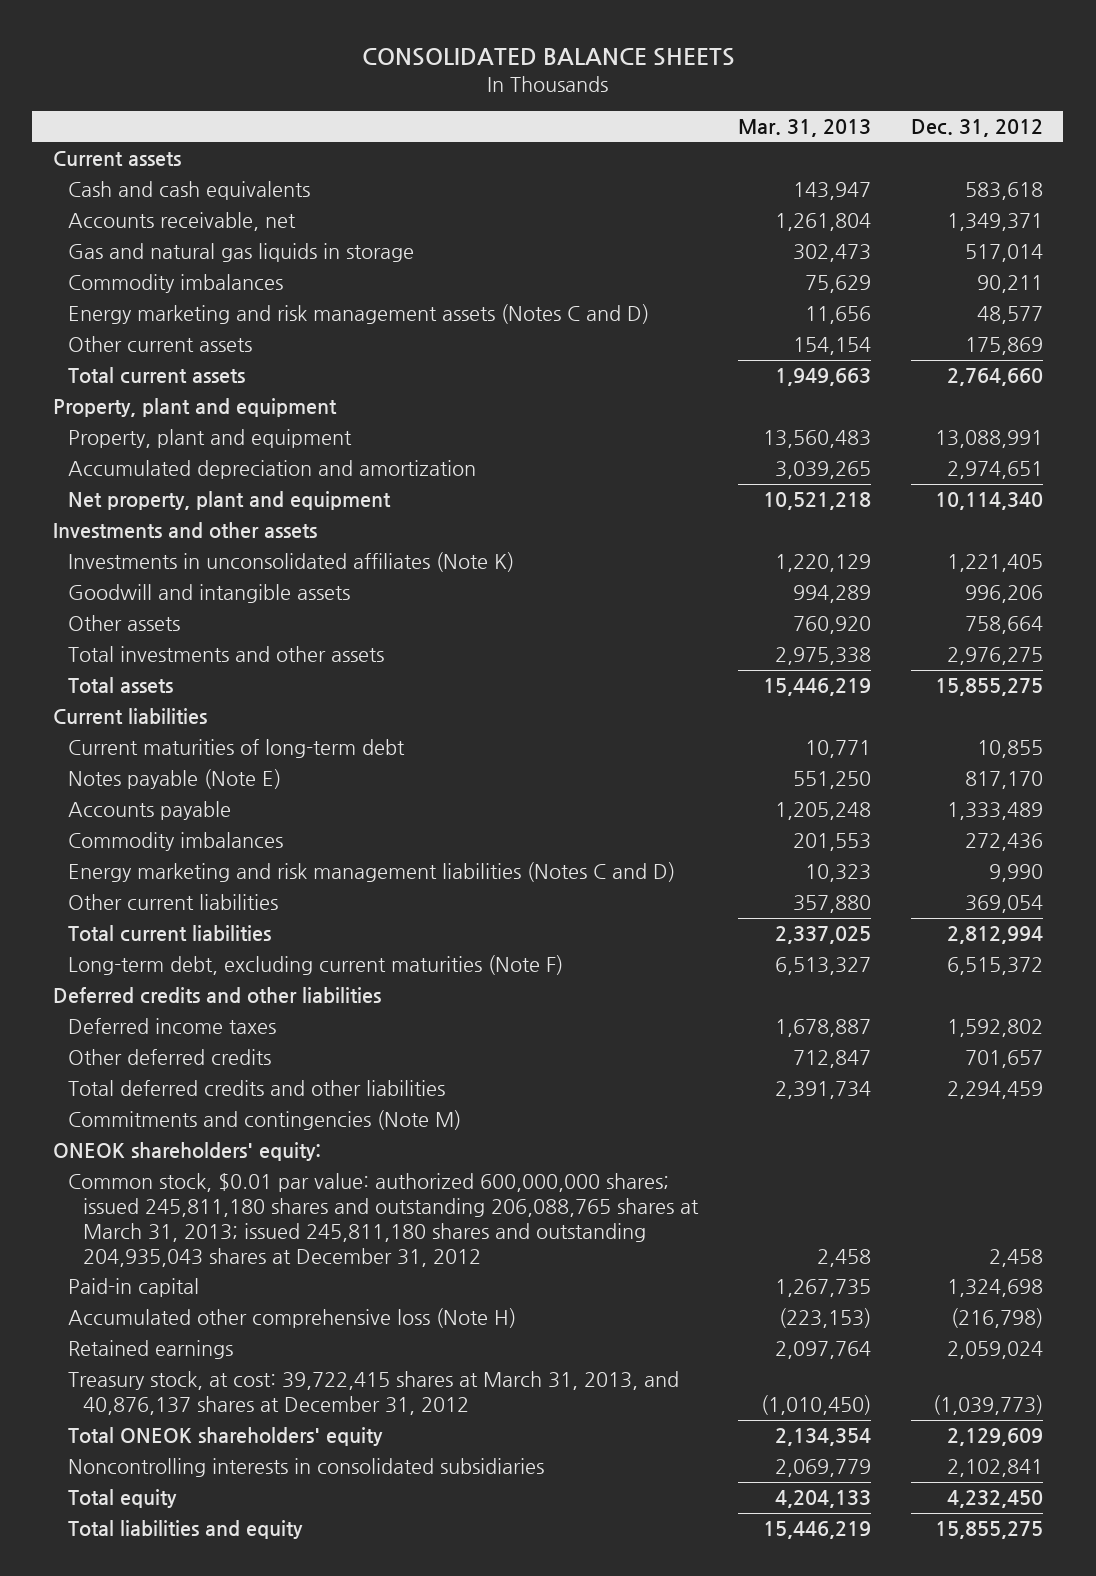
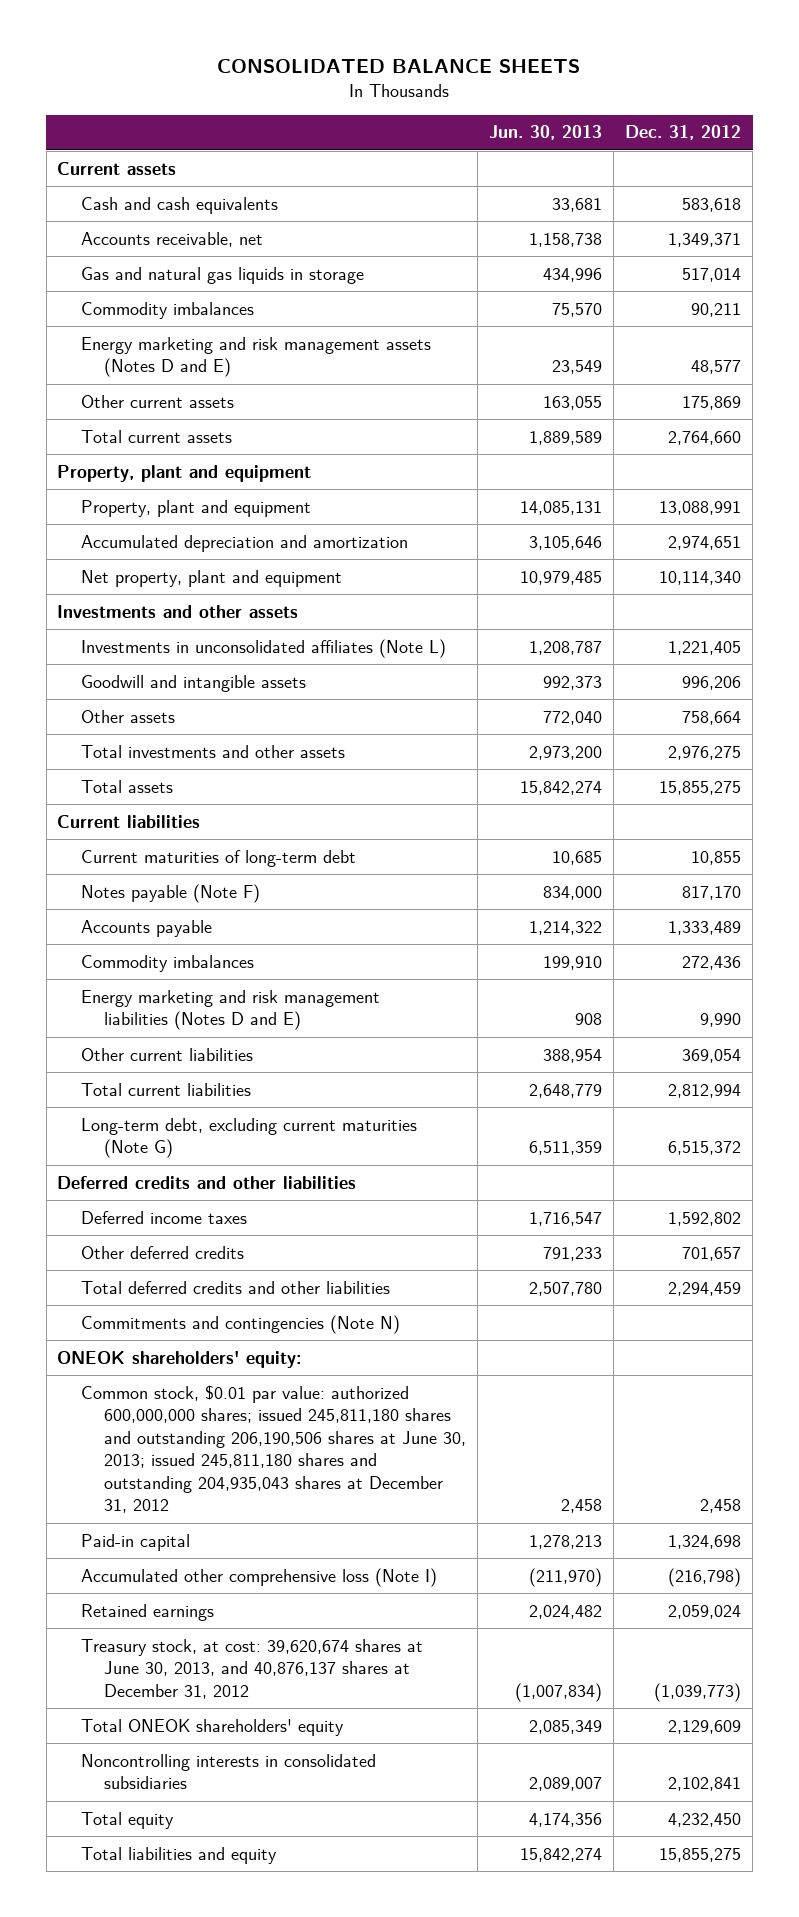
[737,119,871,138] Mar. 31, 2013 -> none
none -> [489,125,603,141] Jun. 30, 2013
[67,304,649,325] Energy marketing and risk management assets (Notes C and D) -> [80,336,431,378] Energy marketing and risk management assets (Notes D and E)
[67,552,514,573] Investments in unconsolidated affiliates (Note K) -> [80,638,446,658] Investments in unconsolidated affiliates (Note L)
[67,769,281,790] Notes payable (Note E) -> [80,883,260,903] Notes payable (Note F)
[67,862,675,883] Energy marketing and risk management liabilities (Notes C and D) -> [80,989,380,1031] Energy marketing and risk management liabilities (Notes D and E)
[67,955,563,976] Long-term debt, excluding current maturities (Note F) -> [80,1117,417,1159] Long-term debt, excluding current maturities (Note G)
[67,1110,461,1131] Commitments and contingencies (Note M) -> [80,1314,400,1334] Commitments and contingencies (Note N)
[67,1173,699,1267] Common stock, $0.01 par value: authorized 600,000,000 shares; issued 245,811,180 shares and outstanding 206,088,765 shares at March 31, 2013; issued 245,811,180 shares and outstanding 204,935,043 shares at December 31, 2012 -> [80,1384,467,1514] Common stock, $0.01 par value: authorized 600,000,000 shares; issued 245,811,180 shares and outstanding 206,190,506 shares at June 30, 2013; issued 245,811,180 shares and outstanding 204,935,043 shares at December 31, 2012
[67,1308,516,1329] Accumulated other comprehensive loss (Note H) -> [80,1567,437,1587] Accumulated other comprehensive loss (Note I)
[67,1371,679,1416] Treasury stock, at cost: 39,722,415 shares at March 31, 2013, and 40,876,137 shares at December 31, 2012 -> [80,1638,423,1699] Treasury stock, at cost: 39,620,674 shares at June 30, 2013, and 40,876,137 shares at December 31, 2012

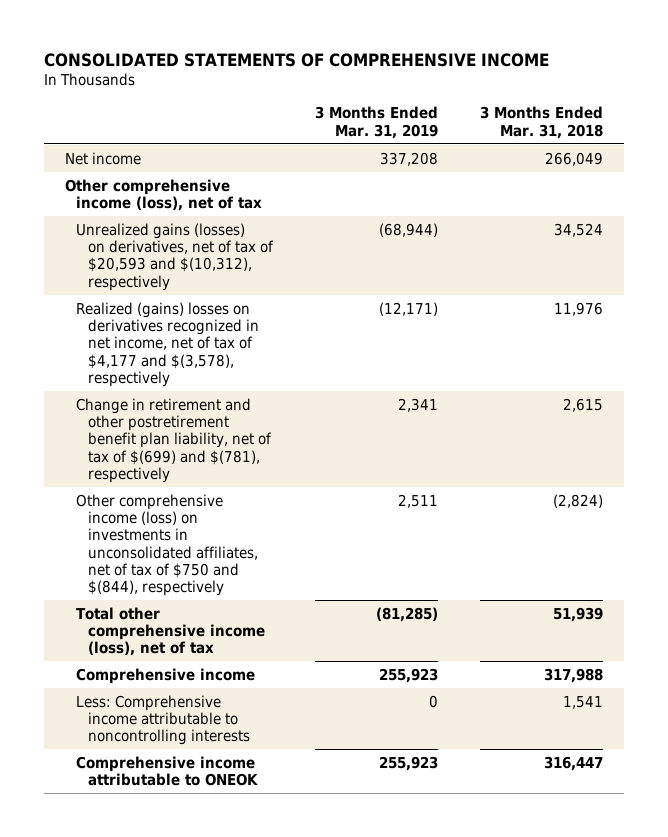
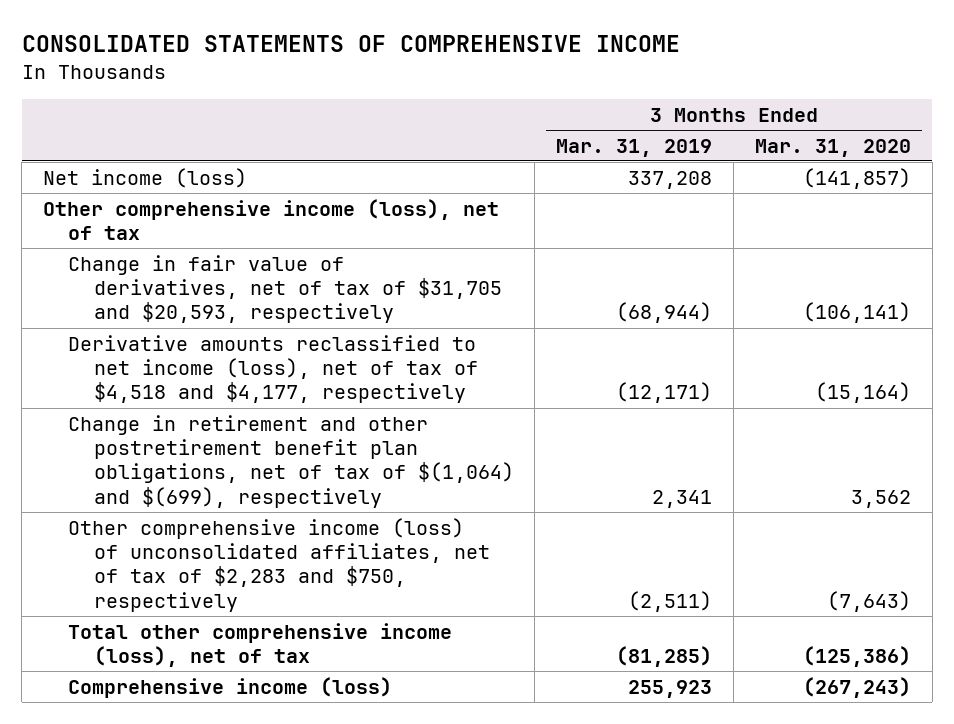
[480,106,604,139] 3 Months Ended Mar. 31, 2018 -> none
none -> [754,138,911,157] Mar. 31, 2020
[64,151,141,165] Net income -> [42,167,247,188] Net income (loss)
[76,222,274,291] Unrealized gains (losses) on derivatives, net of tax of $20,593 and $(10,312), respectively -> [68,254,502,324] Change in fair value of derivatives, net of tax of $31,705 and $20,593, respectively
[76,301,259,388] Realized (gains) losses on derivatives recognized in net income, net of tax of $4,177 and $(3,578), respectively -> [68,334,478,404] Derivative amounts reclassified to net income (loss), net of tax of $4,518 and $4,177, respectively
[76,397,272,484] Change in retirement and other postretirement benefit plan liability, net of tax of $(699) and $(781), respectively -> [68,414,514,508] Change in retirement and other postretirement benefit plan obligations, net of tax of $(1,064) and $(699), respectively
[76,493,258,597] Other comprehensive income (loss) on investments in unconsolidated affiliates, net of tax of $750 and $(844), respectively -> [68,517,490,612] Other comprehensive income (loss) of unconsolidated affiliates, net of tax of $2,283 and $750, respectively
[398,493,439,508] 2,511 -> [628,590,713,612] (2,511)
[76,667,256,684] Comprehensive income -> none
[76,694,250,746] Less: Comprehensive income attributable to noncontrolling interests -> none
[76,755,258,786] Comprehensive income attributable to ONEOK -> [68,676,393,698] Comprehensive income (loss)

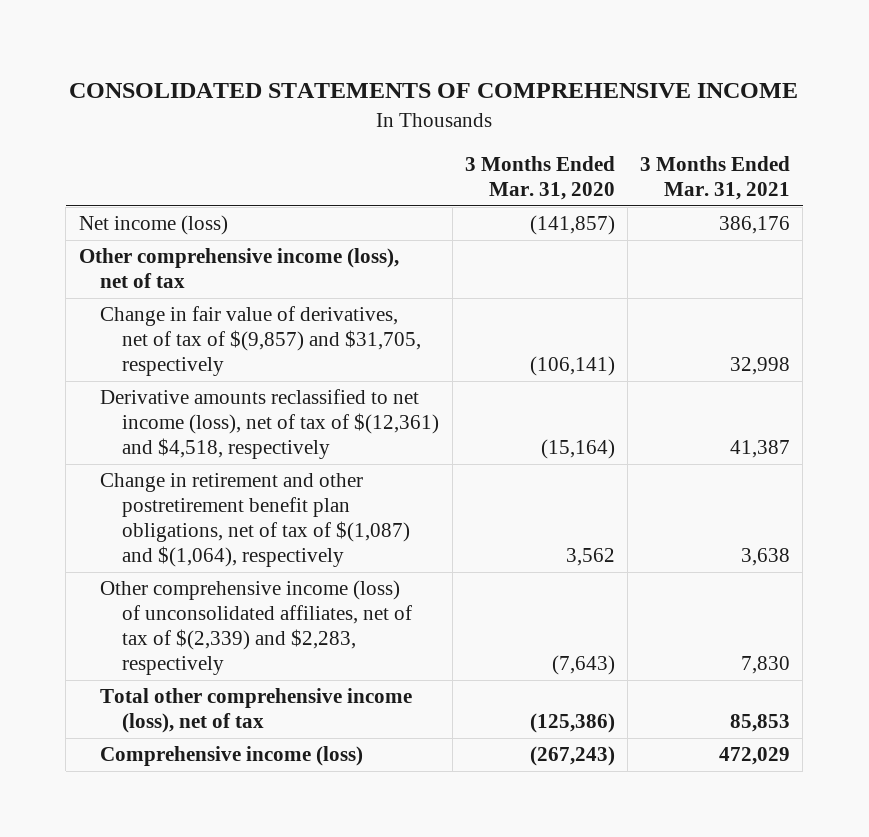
[556,138,713,157] Mar. 31, 2019 -> none
none -> [640,155,791,200] 3 Months Ended Mar. 31, 2021
[68,254,502,324] Change in fair value of derivatives, net of tax of $31,705 and $20,593, respectively -> [100,306,422,377] Change in fair value of derivatives, net of tax of $(9,857) and $31,705, respectively
[68,334,478,404] Derivative amounts reclassified to net income (loss), net of tax of $4,518 and $4,177, respectively -> [100,389,440,460] Derivative amounts reclassified to net income (loss), net of tax of $(12,361) and $4,518, respectively
[68,414,514,508] Change in retirement and other postretirement benefit plan obligations, net of tax of $(1,064) and $(699), respectively -> [100,473,411,568] Change in retirement and other postretirement benefit plan obligations, net of tax of $(1,087) and $(1,064), respectively
[68,517,490,612] Other comprehensive income (loss) of unconsolidated affiliates, net of tax of $2,283 and $750, respectively -> [100,580,413,676] Other comprehensive income (loss) of unconsolidated affiliates, net of tax of $(2,339) and $2,283, respectively

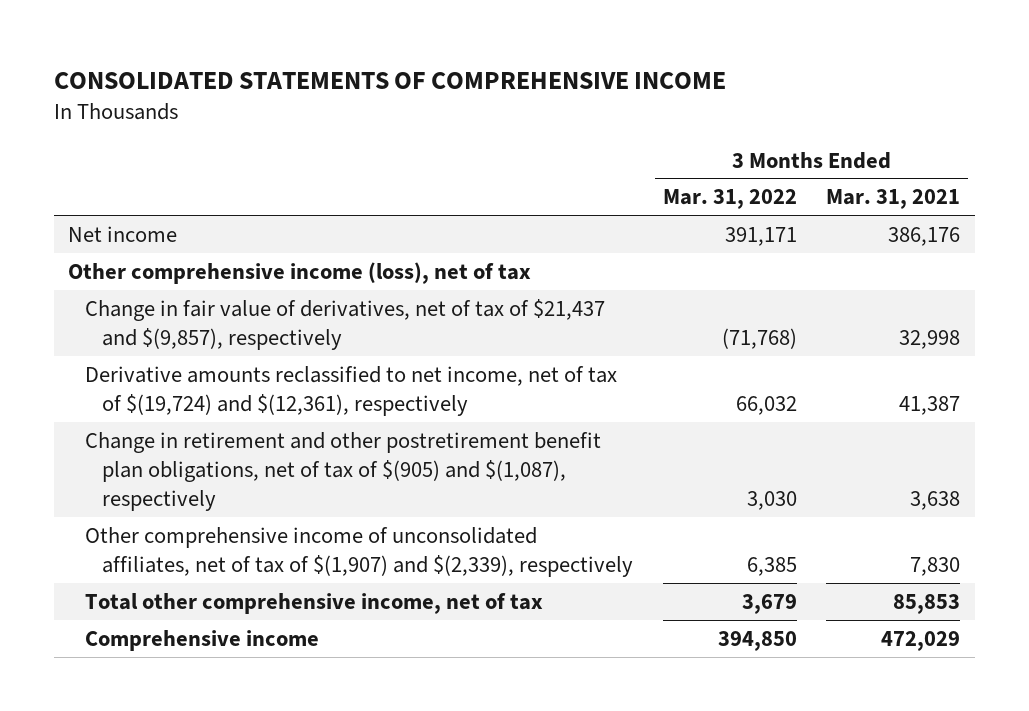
[464,155,615,200] 3 Months Ended Mar. 31, 2020 -> none
none -> [662,189,797,210] Mar. 31, 2022
[78,215,228,236] Net income (loss) -> [68,225,178,242] Net income
[100,306,422,377] Change in fair value of derivatives, net of tax of $(9,857) and $31,705, respectively -> [85,298,606,350] Change in fair value of derivatives, net of tax of $21,437 and $(9,857), respectively
[100,389,440,460] Derivative amounts reclassified to net income (loss), net of tax of $(12,361) and $4,518, respectively -> [85,365,618,416] Derivative amounts reclassified to net income, net of tax of $(19,724) and $(12,361), respectively
[100,473,411,568] Change in retirement and other postretirement benefit plan obligations, net of tax of $(1,087) and $(1,064), respectively -> [85,431,602,512] Change in retirement and other postretirement benefit plan obligations, net of tax of $(905) and $(1,087), respectively
[100,580,413,676] Other comprehensive income (loss) of unconsolidated affiliates, net of tax of $(2,339) and $2,283, respectively -> [85,526,634,577] Other comprehensive income of unconsolidated affiliates, net of tax of $(1,907) and $(2,339), respectively
[100,688,413,734] Total other comprehensive income (loss), net of tax -> [85,592,544,614] Total other comprehensive income, net of tax
[100,746,364,767] Comprehensive income (loss) -> [85,629,320,651] Comprehensive income

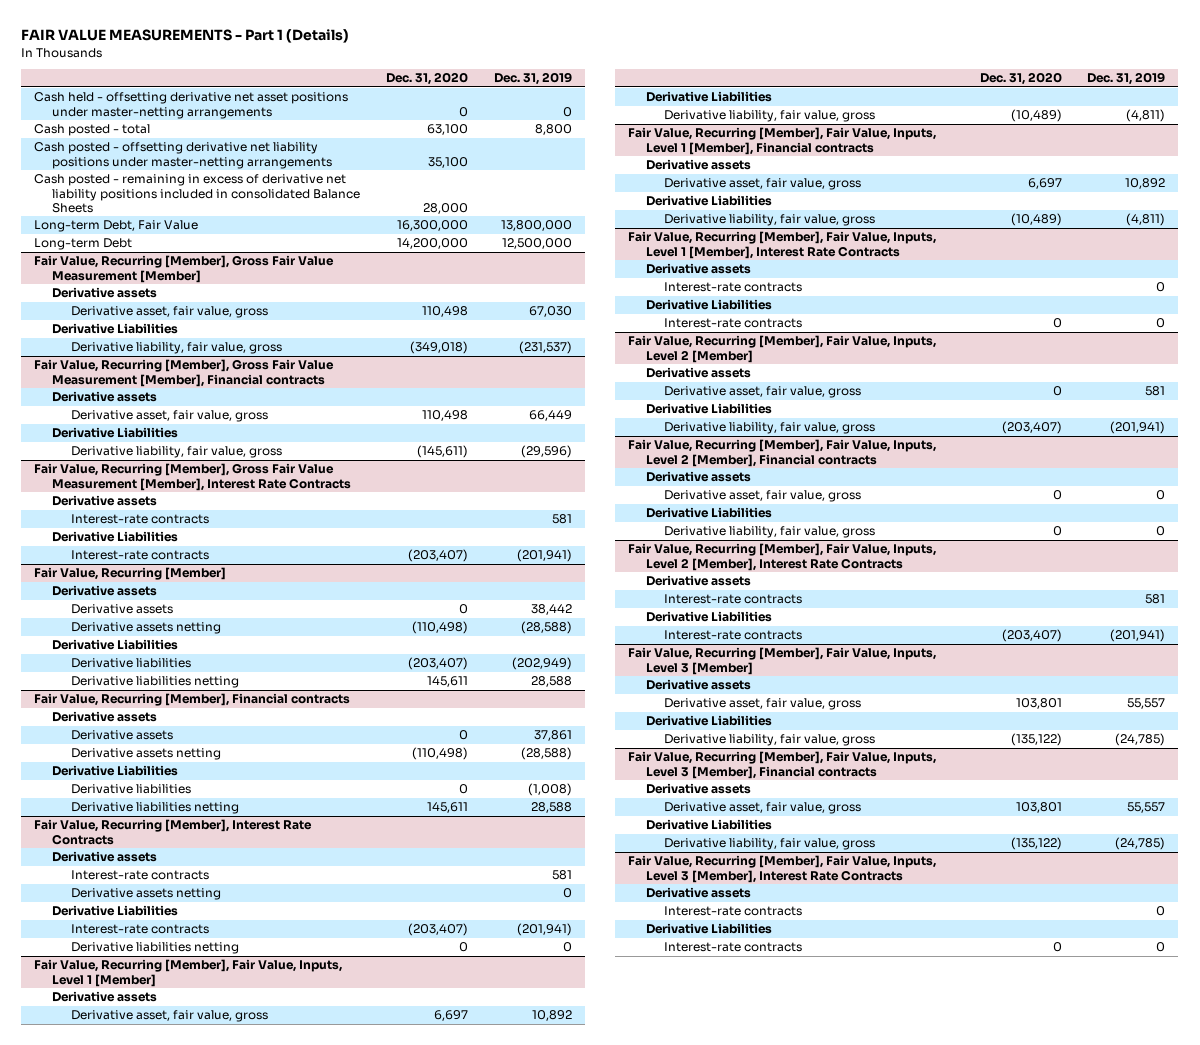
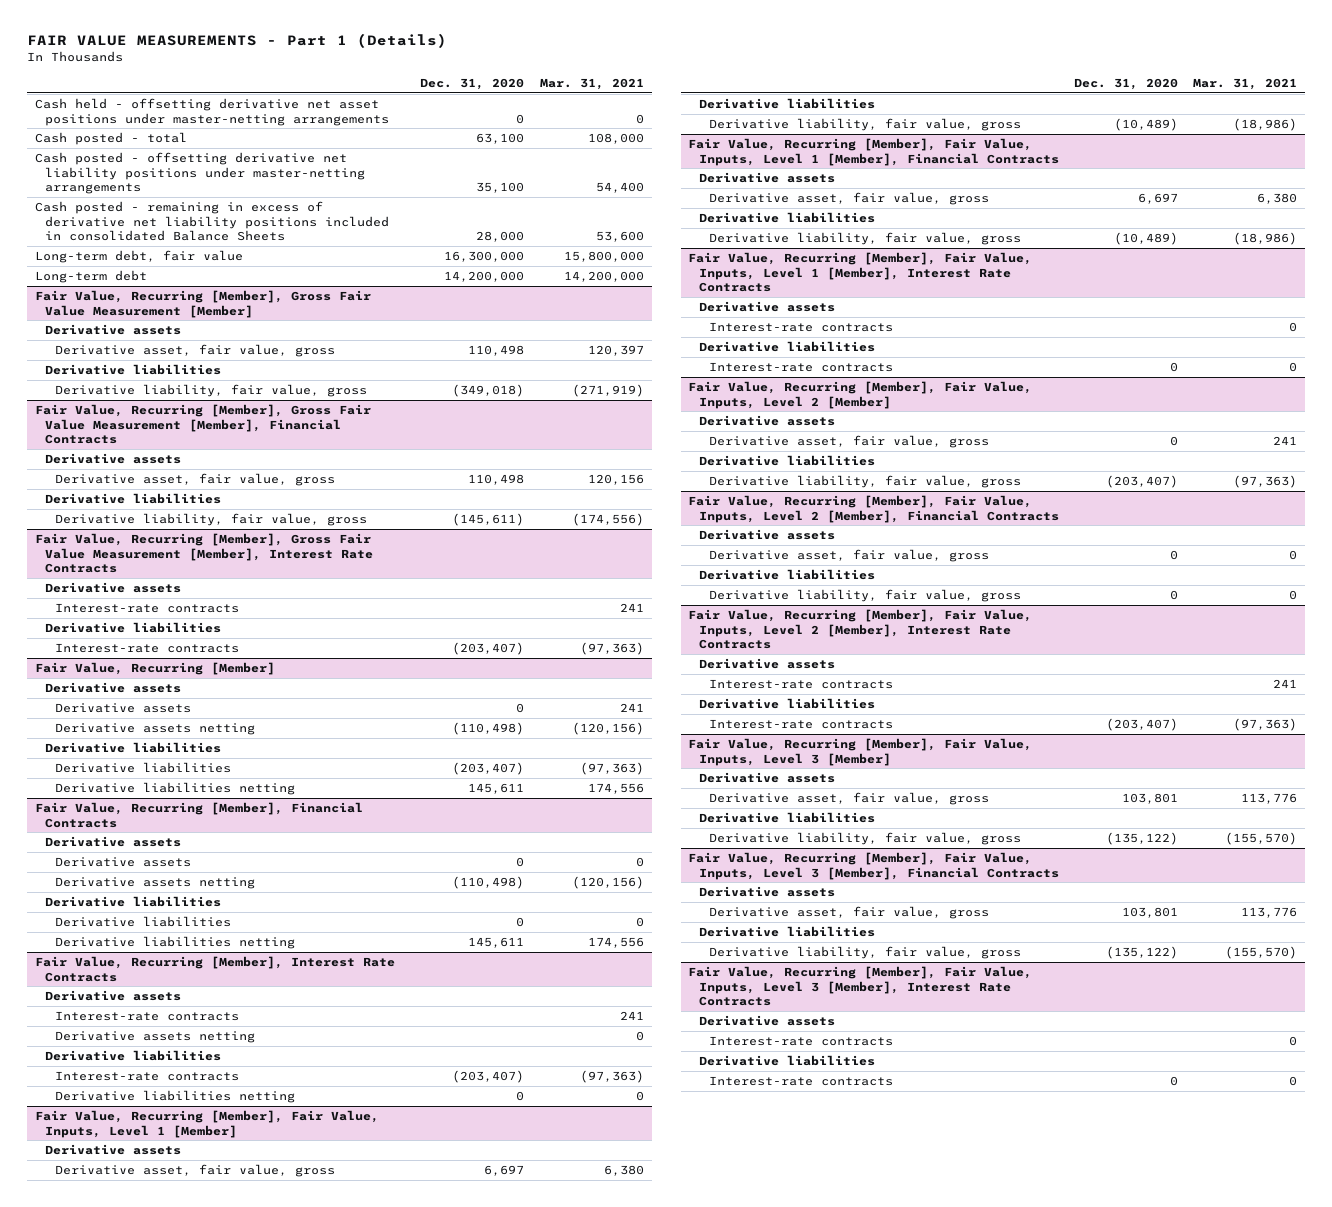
[493,72,572,86] Dec. 31, 2019 -> none
none -> [539,77,644,90] Mar. 31, 2021
[34,220,199,233] Long-term Debt, Fair Value -> [34,250,243,264] Long-term debt, fair value
[34,238,133,251] Long-term Debt -> [34,270,147,284] Long-term debt
[52,323,179,335] Derivative Liabilities -> [44,364,221,376] Derivative liabilities
[34,359,335,387] Fair Value, Recurring [Member], Gross Fair Value Measurement [Member], Financial contracts -> [34,404,371,444] Fair Value, Recurring [Member], Gross Fair Value Measurement [Member], Financial Contracts
[52,427,179,439] Derivative Liabilities -> [44,493,221,505] Derivative liabilities
[52,531,179,543] Derivative Liabilities -> [44,622,221,634] Derivative liabilities
[52,639,179,651] Derivative Liabilities -> [44,742,221,754] Derivative liabilities
[34,693,351,707] Fair Value, Recurring [Member], Financial contracts -> [34,802,363,828] Fair Value, Recurring [Member], Financial Contracts
[52,765,179,777] Derivative Liabilities -> [44,896,221,908] Derivative liabilities
[52,905,179,917] Derivative Liabilities -> [44,1050,221,1062] Derivative liabilities
[646,91,773,103] Derivative Liabilities -> [698,98,875,110] Derivative liabilities
[627,127,936,155] Fair Value, Recurring [Member], Fair Value, Inputs, Level 1 [Member], Financial contracts -> [688,138,1059,166] Fair Value, Recurring [Member], Fair Value, Inputs, Level 1 [Member], Financial Contracts
[646,195,773,207] Derivative Liabilities -> [698,212,875,224] Derivative liabilities
[646,299,773,311] Derivative Liabilities -> [698,341,875,353] Derivative liabilities
[646,403,773,415] Derivative Liabilities -> [698,455,875,467] Derivative liabilities
[627,439,936,467] Fair Value, Recurring [Member], Fair Value, Inputs, Level 2 [Member], Financial contracts -> [688,495,1059,523] Fair Value, Recurring [Member], Fair Value, Inputs, Level 2 [Member], Financial Contracts
[646,507,773,519] Derivative Liabilities -> [698,569,875,581] Derivative liabilities
[646,611,773,623] Derivative Liabilities -> [698,698,875,710] Derivative liabilities
[646,715,773,727] Derivative Liabilities -> [698,812,875,824] Derivative liabilities
[627,751,936,779] Fair Value, Recurring [Member], Fair Value, Inputs, Level 3 [Member], Financial contracts -> [688,852,1059,880] Fair Value, Recurring [Member], Fair Value, Inputs, Level 3 [Member], Financial Contracts
[646,819,773,831] Derivative Liabilities -> [698,926,875,938] Derivative liabilities
[646,923,773,935] Derivative Liabilities -> [698,1055,875,1067] Derivative liabilities

